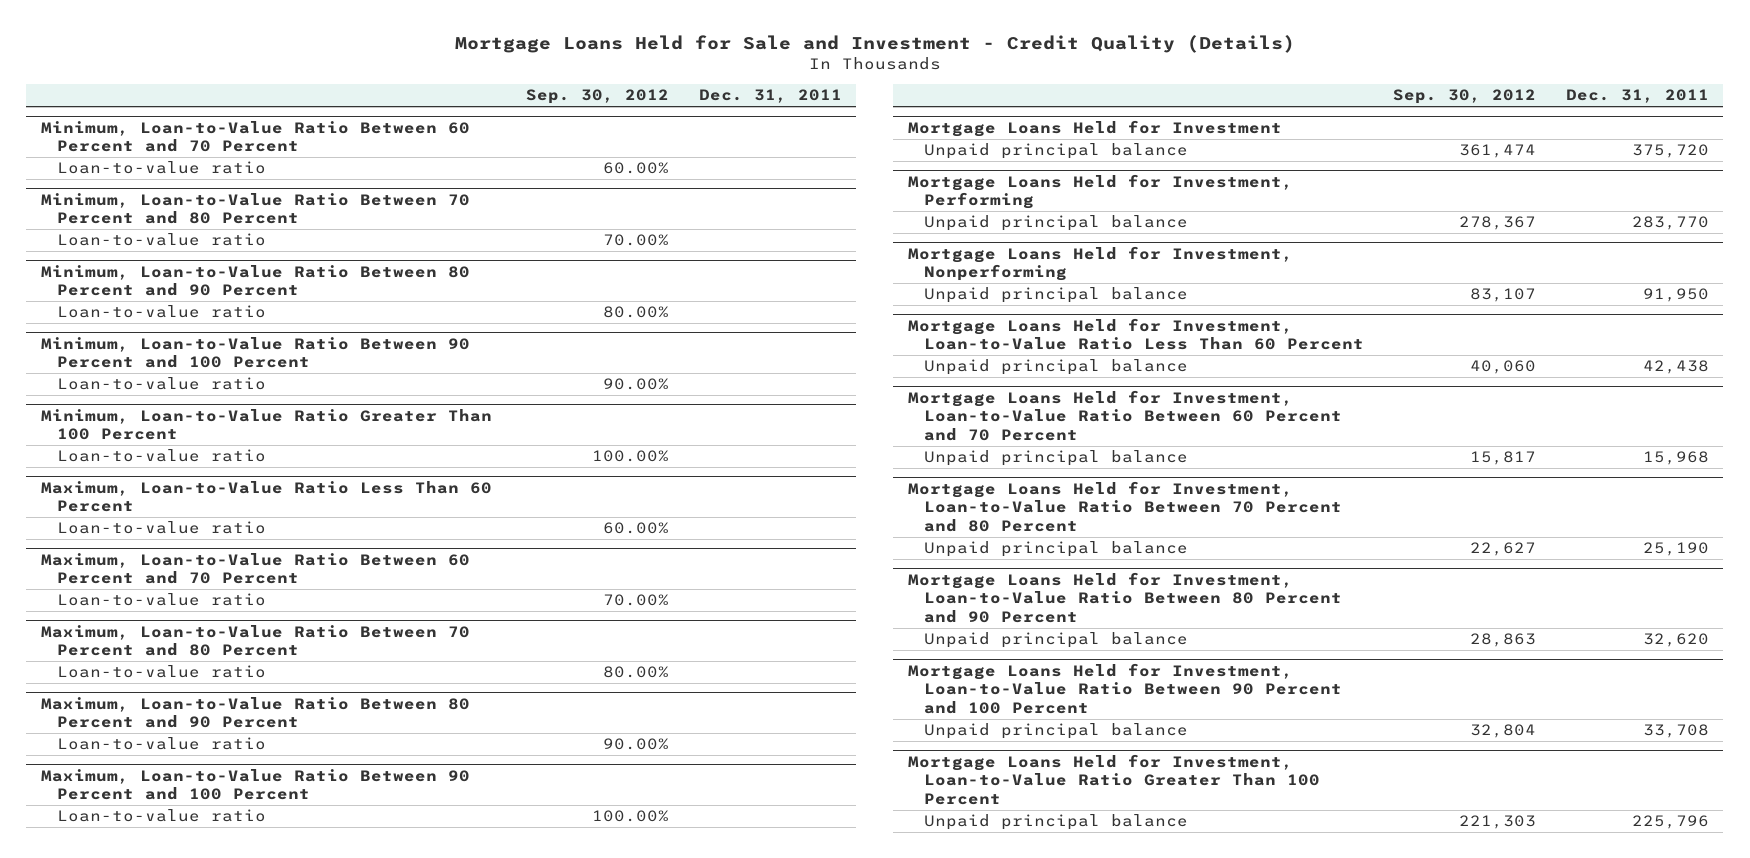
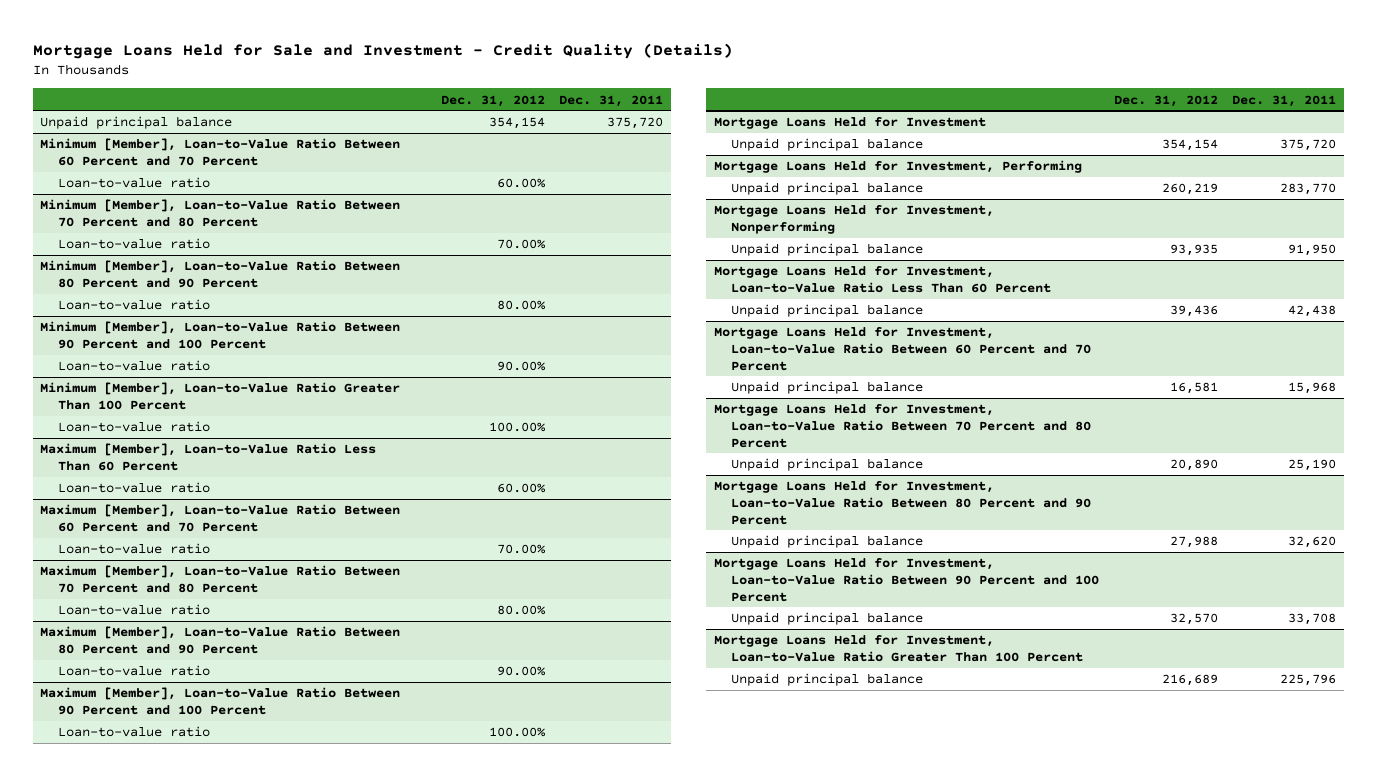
[526,89,670,105] Sep. 30, 2012 -> none
none -> [440,94,545,107] Dec. 31, 2012
none -> [40,116,233,130] Unpaid principal balance
[40,120,470,153] Minimum, Loan-to-Value Ratio Between 60 Percent and 70 Percent -> [40,138,401,166] Minimum [Member], Loan-to-Value Ratio Between 60 Percent and 70 Percent
[40,192,470,225] Minimum, Loan-to-Value Ratio Between 70 Percent and 80 Percent -> [40,199,401,227] Minimum [Member], Loan-to-Value Ratio Between 70 Percent and 80 Percent
[40,264,470,297] Minimum, Loan-to-Value Ratio Between 80 Percent and 90 Percent -> [40,260,401,288] Minimum [Member], Loan-to-Value Ratio Between 80 Percent and 90 Percent
[40,336,470,369] Minimum, Loan-to-Value Ratio Between 90 Percent and 100 Percent -> [40,321,401,349] Minimum [Member], Loan-to-Value Ratio Between 90 Percent and 100 Percent
[40,408,492,441] Minimum, Loan-to-Value Ratio Greater Than 100 Percent -> [40,382,401,410] Minimum [Member], Loan-to-Value Ratio Greater Than 100 Percent
[40,480,492,513] Maximum, Loan-to-Value Ratio Less Than 60 Percent -> [40,443,377,471] Maximum [Member], Loan-to-Value Ratio Less Than 60 Percent
[40,552,470,585] Maximum, Loan-to-Value Ratio Between 60 Percent and 70 Percent -> [40,504,401,532] Maximum [Member], Loan-to-Value Ratio Between 60 Percent and 70 Percent
[40,624,470,657] Maximum, Loan-to-Value Ratio Between 70 Percent and 80 Percent -> [40,565,401,593] Maximum [Member], Loan-to-Value Ratio Between 70 Percent and 80 Percent
[40,696,470,729] Maximum, Loan-to-Value Ratio Between 80 Percent and 90 Percent -> [40,626,401,654] Maximum [Member], Loan-to-Value Ratio Between 80 Percent and 90 Percent
[40,768,470,801] Maximum, Loan-to-Value Ratio Between 90 Percent and 100 Percent -> [40,687,401,715] Maximum [Member], Loan-to-Value Ratio Between 90 Percent and 100 Percent

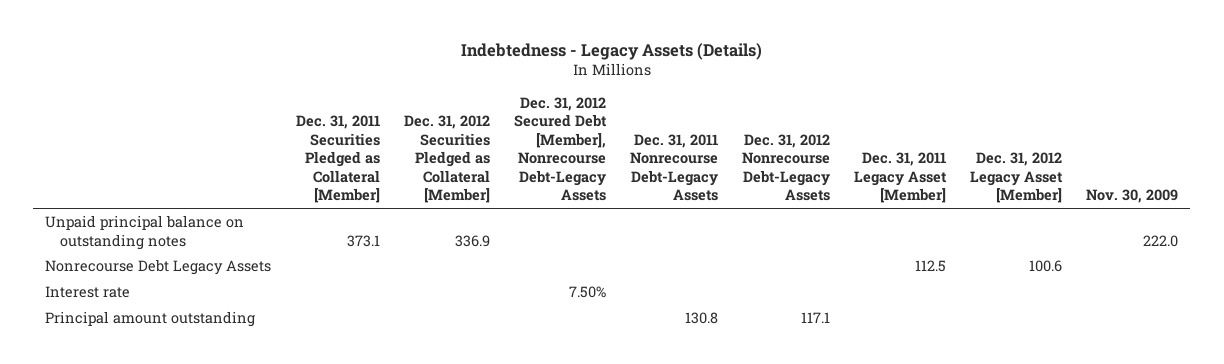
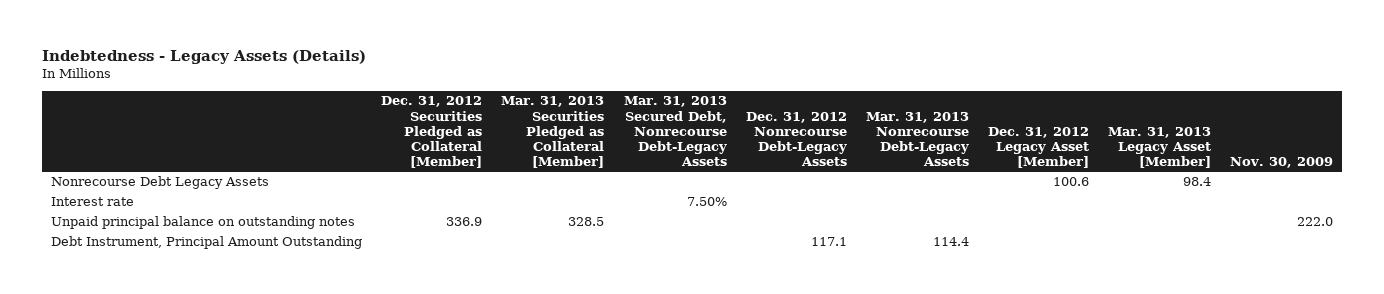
[295,115,380,204] Dec. 31, 2011 Securities Pledged as Collateral [Member] -> none
[513,96,607,202] Dec. 31, 2012 Secured Debt [Member], Nonrecourse Debt-Legacy Assets -> none
[629,133,718,202] Dec. 31, 2011 Nonrecourse Debt-Legacy Assets -> none
[854,152,948,204] Dec. 31, 2011 Legacy Asset [Member] -> none
none -> [501,96,605,169] Mar. 31, 2013 Securities Pledged as Collateral [Member]
none -> [623,96,727,167] Mar. 31, 2013 Secured Debt, Nonrecourse Debt-Legacy Assets
none -> [865,111,969,167] Mar. 31, 2013 Nonrecourse Debt-Legacy Assets
none -> [1107,126,1211,169] Mar. 31, 2013 Legacy Asset [Member]
[45,215,245,250] Unpaid principal balance on outstanding notes -> [51,216,356,230] Unpaid principal balance on outstanding notes
[45,311,256,328] Principal amount outstanding -> [51,236,363,250] Debt Instrument, Principal Amount Outstanding

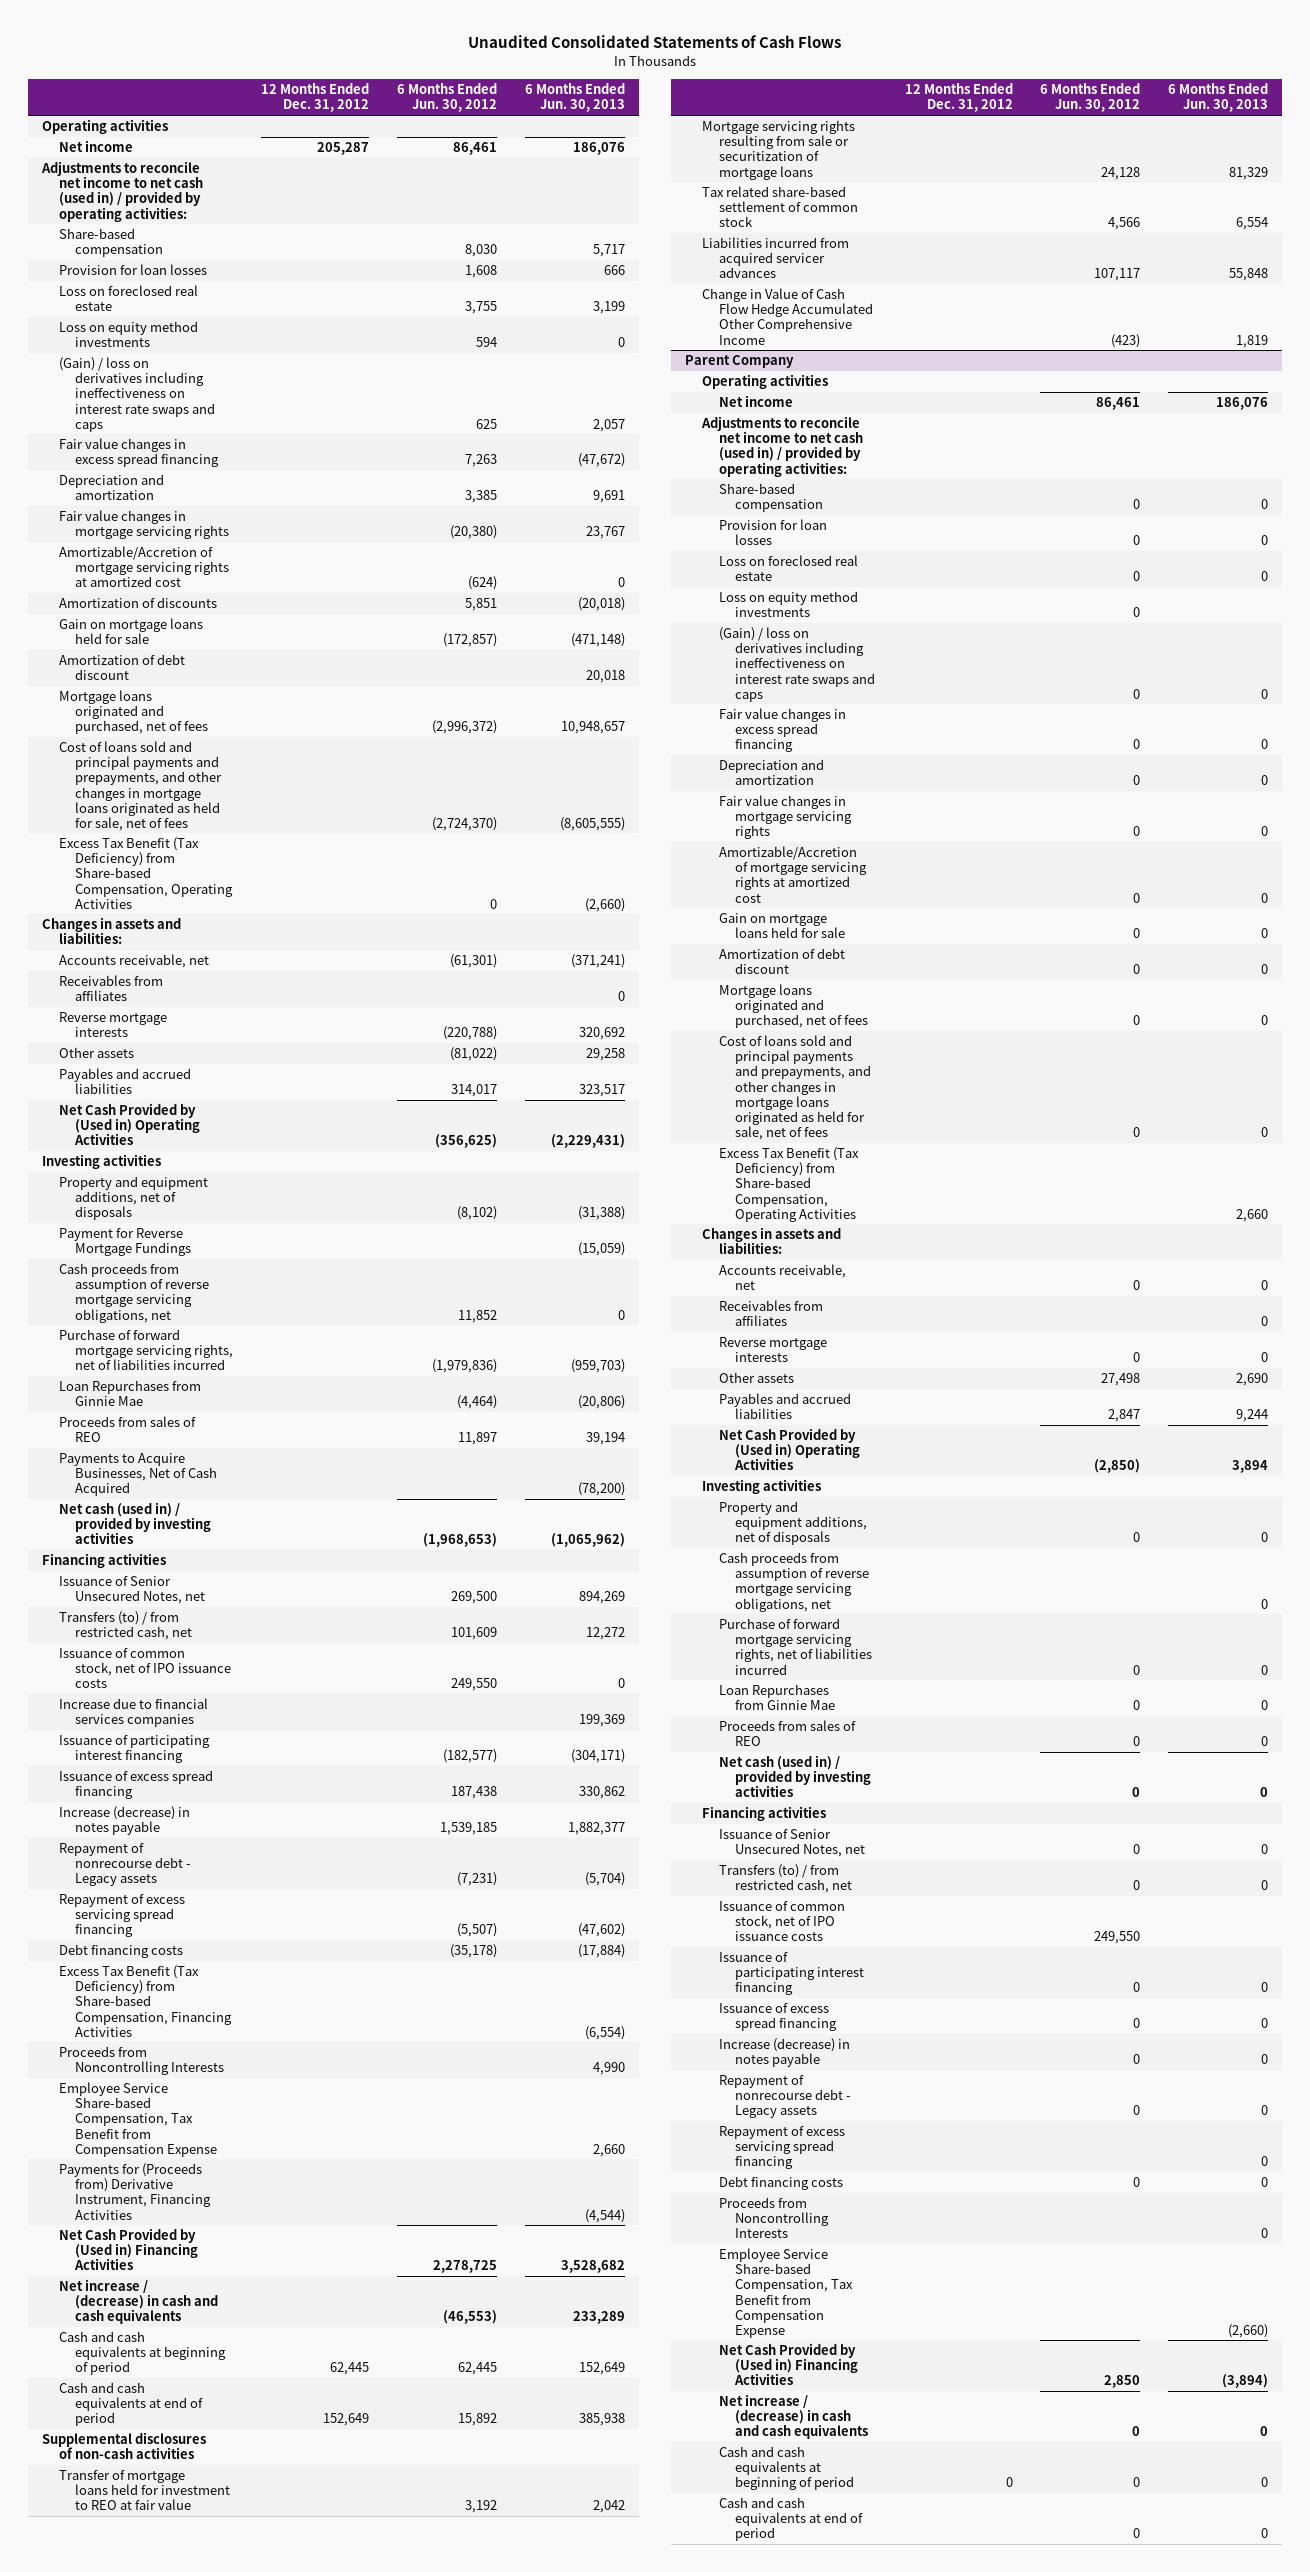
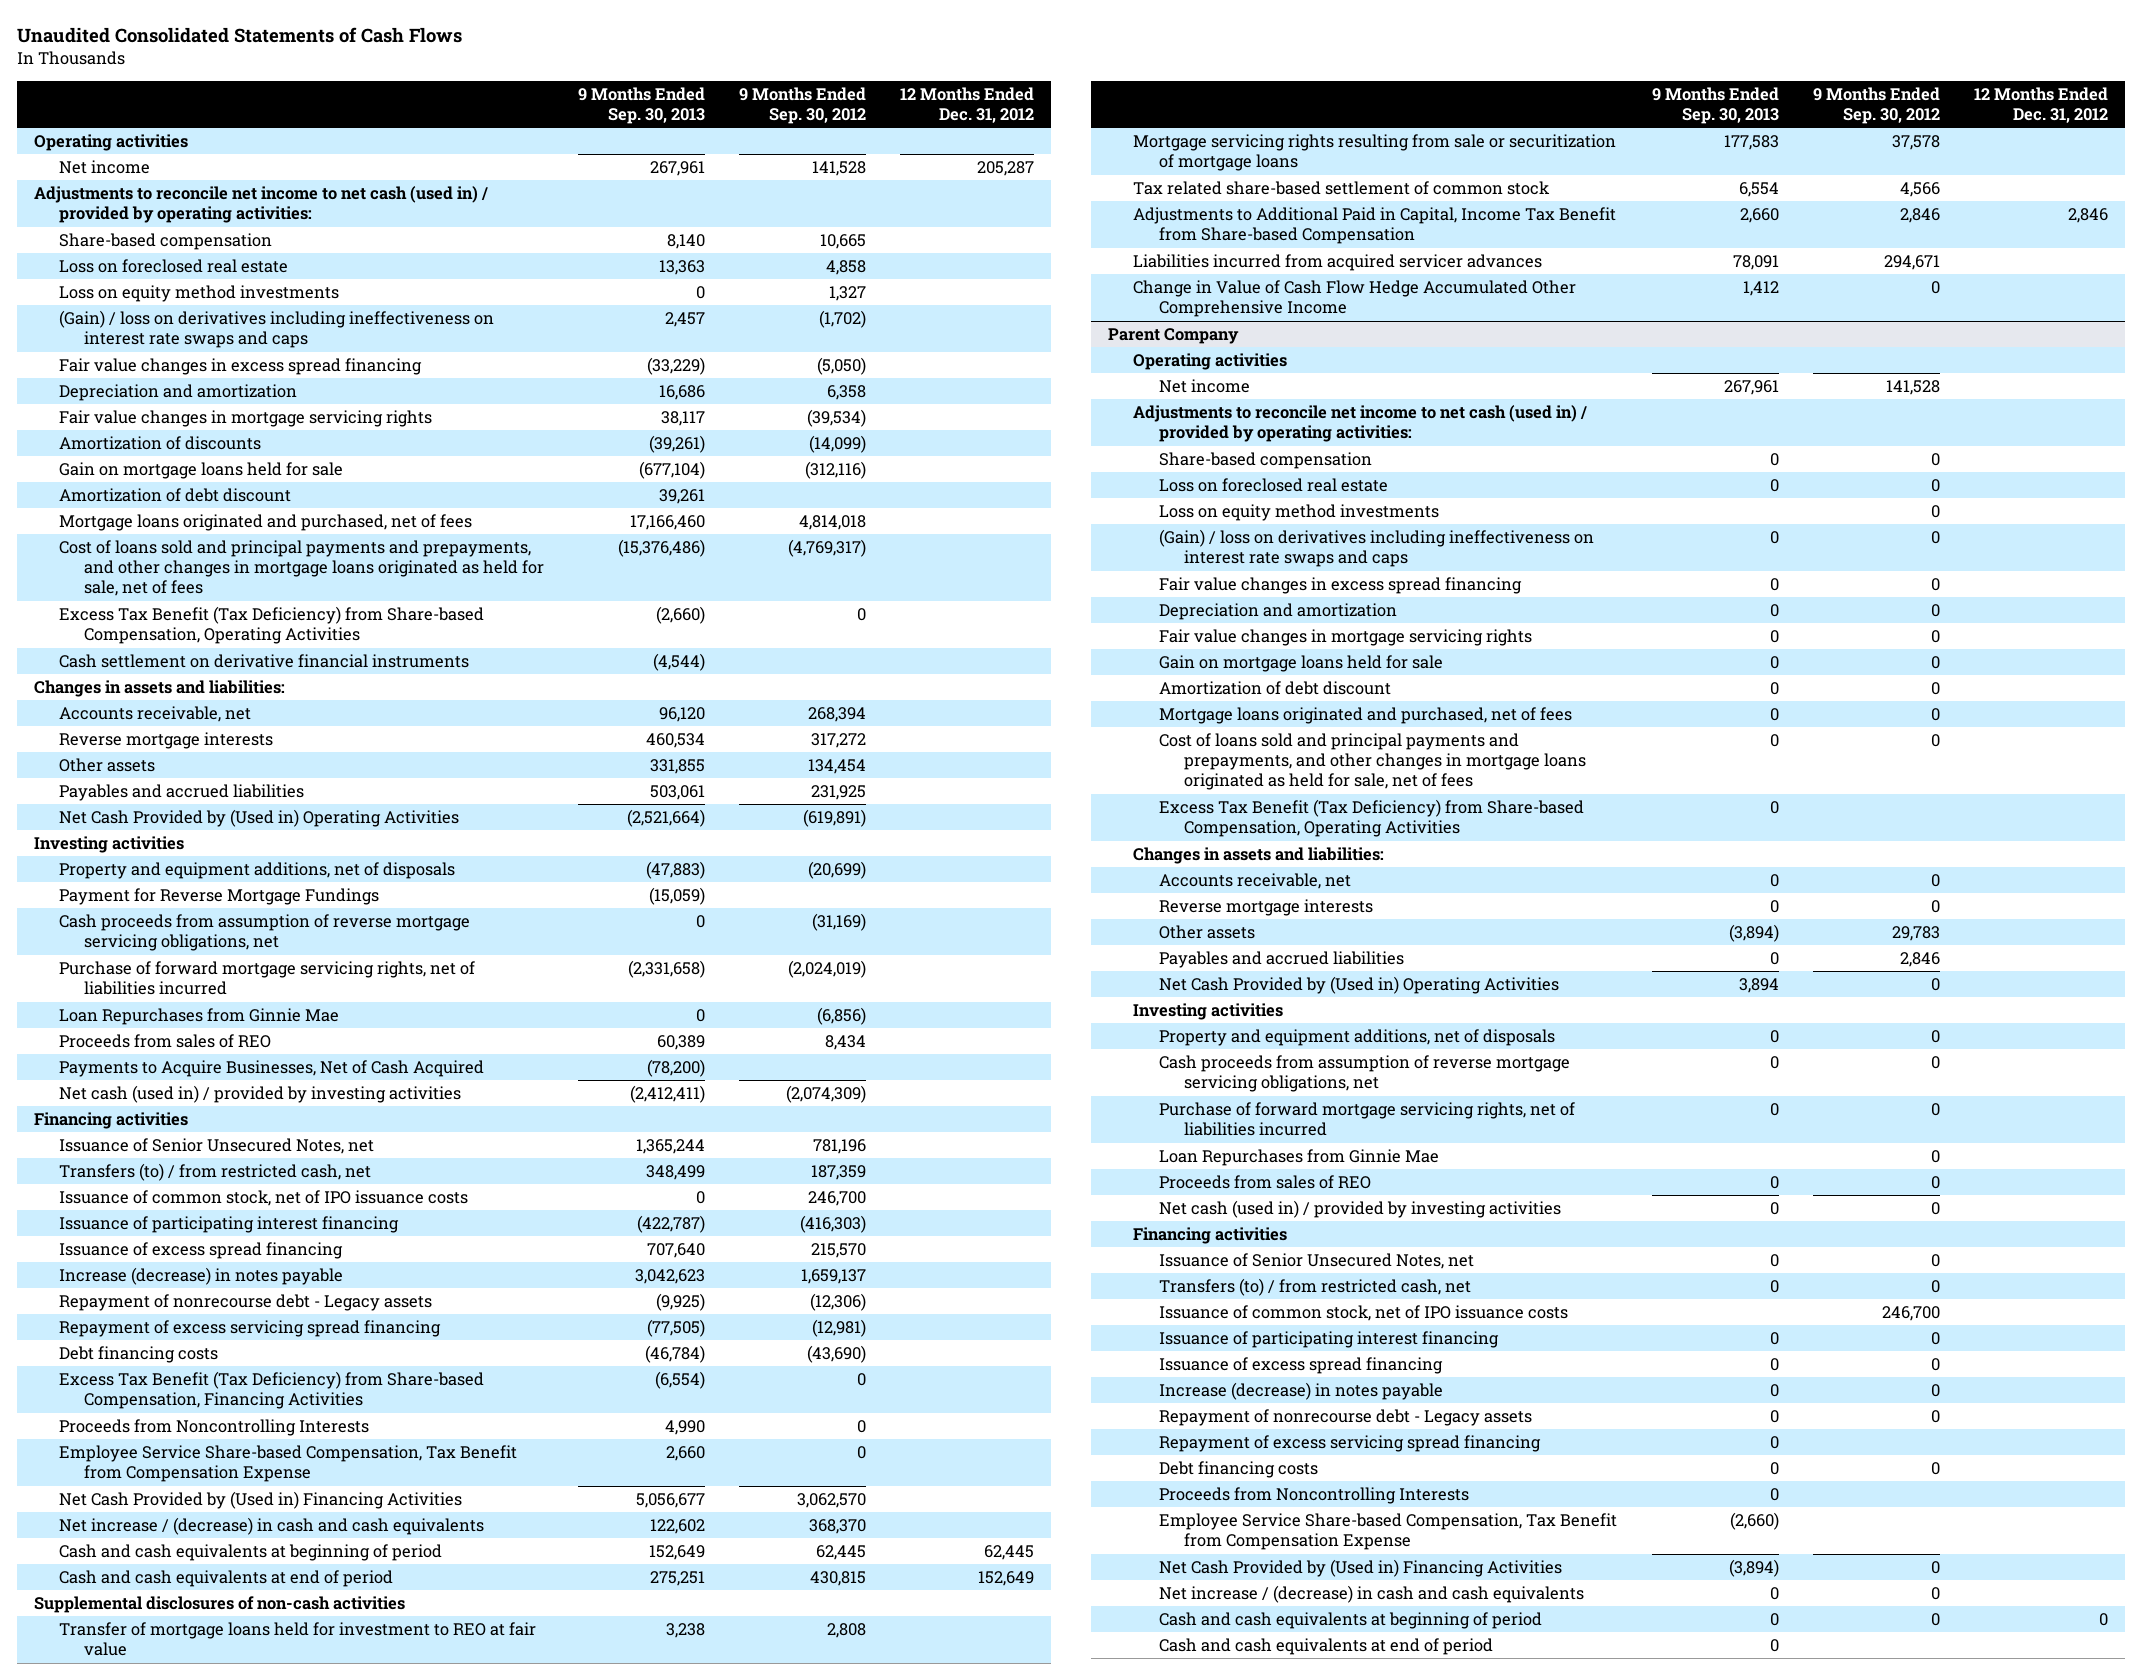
[397,83,498,113] 6 Months Ended Jun. 30, 2012 -> none
[524,83,625,113] 6 Months Ended Jun. 30, 2013 -> none
none -> [578,86,706,124] 9 Months Ended Sep. 30, 2013
none -> [739,86,867,124] 9 Months Ended Sep. 30, 2012
[58,264,207,276] Provision for loan losses -> none
[58,546,230,588] Amortizable/Accretion of mortgage servicing rights at amortized cost -> none
none -> [59,654,470,669] Cash settlement on derivative financial instruments
[58,975,163,1002] Receivables from affiliates -> none
[58,1698,208,1728] Increase due to financial services companies -> none
[58,2163,212,2220] Payments for (Proceeds from) Derivative Instrument, Financing Activities -> none
none -> [1133,207,1617,245] Adjustments to Additional Paid in Capital, Income Tax Benefit from Share-based Compensation
[718,519,827,546] Provision for loan losses -> none
[718,846,868,903] Amortizable/Accretion of mortgage servicing rights at amortized cost -> none
[718,1300,823,1327] Receivables from affiliates -> none

